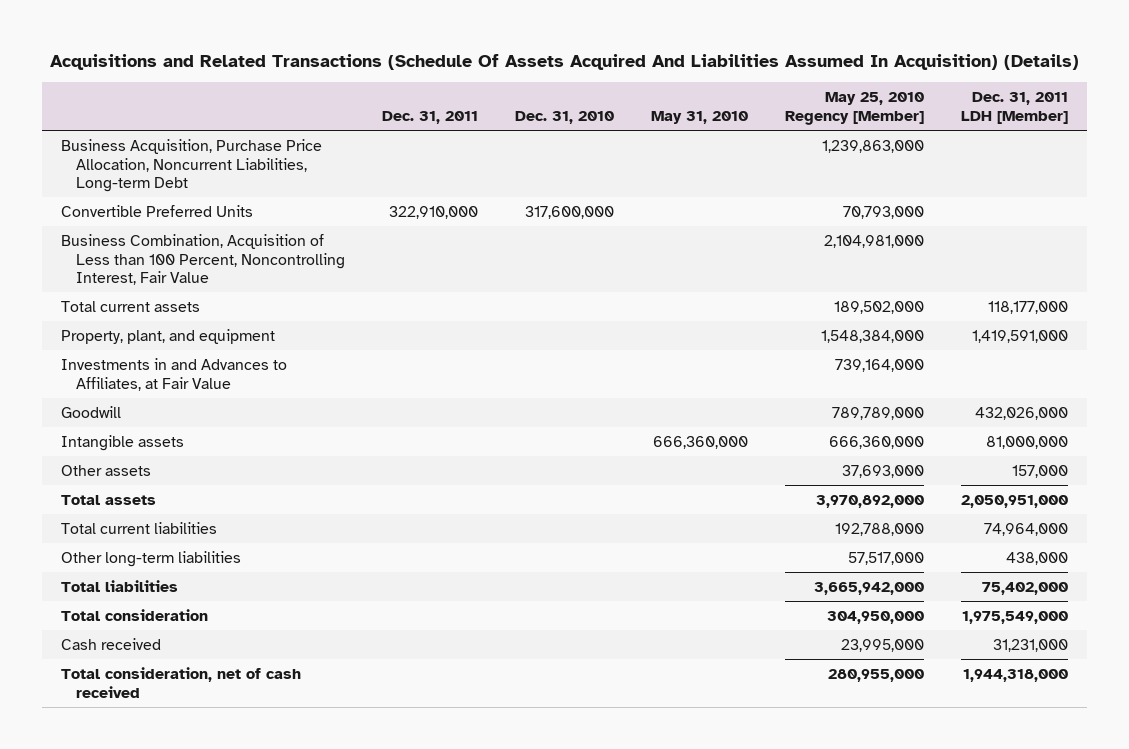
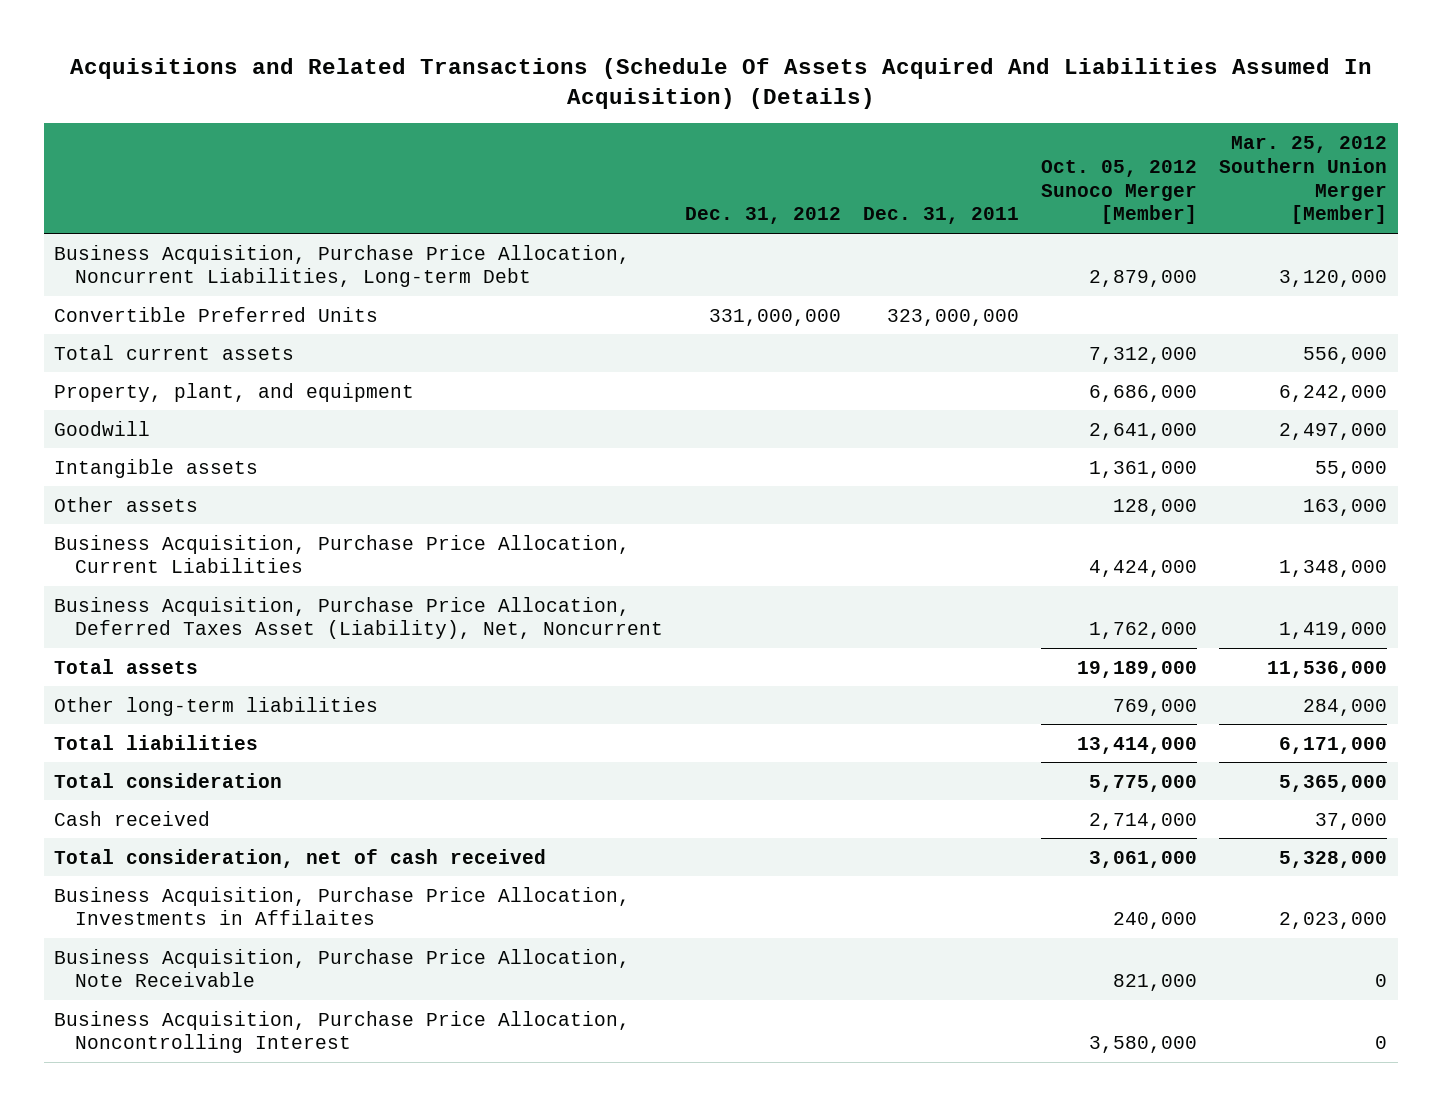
[515,110,615,124] Dec. 31, 2010 -> none
[651,110,749,124] May 31, 2010 -> none
[785,92,925,125] May 25, 2010 Regency [Member] -> none
[961,92,1069,124] Dec. 31, 2011 LDH [Member] -> none
none -> [685,207,842,225] Dec. 31, 2012
none -> [1041,159,1198,225] Oct. 05, 2012 Sunoco Merger [Member]
none -> [1219,135,1388,225] Mar. 25, 2012 Southern Union Merger [Member]
[61,233,345,286] Business Combination, Acquisition of Less than 100 Percent, Noncontrolling Interest, Fair Value -> none
[389,205,479,219] 322,910,000 -> [887,308,1020,326] 323,000,000
[61,357,288,391] Investments in and Advances to Affiliates, at Fair Value -> none
none -> [54,534,631,574] Business Acquisition, Purchase Price Allocation, Current Liabilities
none -> [54,596,664,640] Business Acquisition, Purchase Price Allocation, Deferred Taxes Asset (Liability), Net, Noncurrent
[61,521,218,534] Total current liabilities -> none
none -> [54,886,631,926] Business Acquisition, Purchase Price Allocation, Investments in Affilaites
none -> [54,948,631,988] Business Acquisition, Purchase Price Allocation, Note Receivable
none -> [54,1010,631,1054] Business Acquisition, Purchase Price Allocation, Noncontrolling Interest

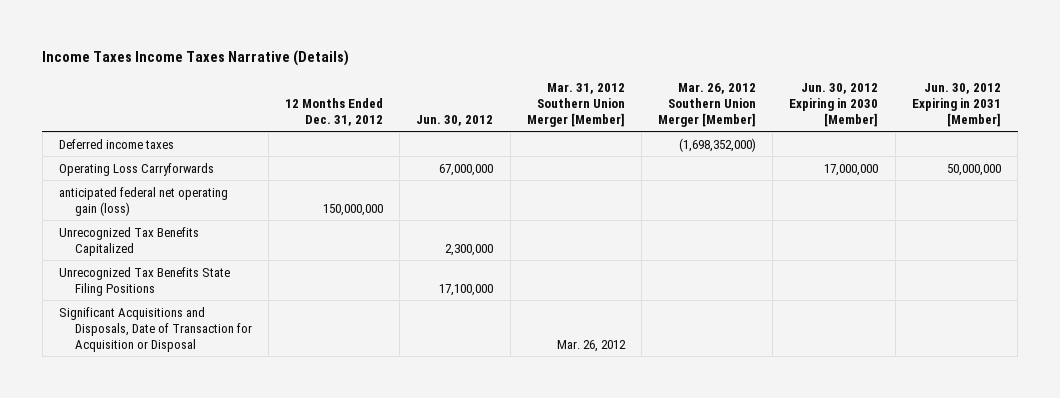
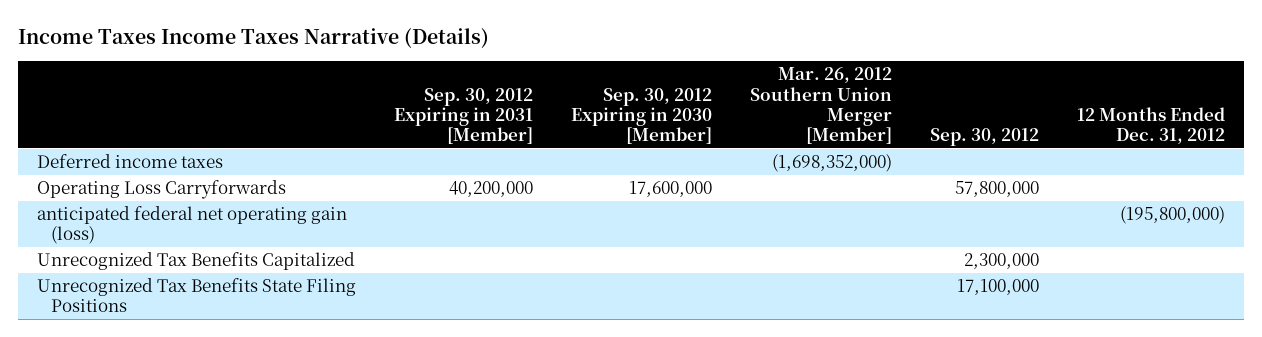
[416,114,494,126] Jun. 30, 2012 -> none
[526,82,625,127] Mar. 31, 2012 Southern Union Merger [Member] -> none
[789,82,879,127] Jun. 30, 2012 Expiring in 2030 [Member] -> none
[911,82,1001,127] Jun. 30, 2012 Expiring in 2031 [Member] -> none
none -> [394,87,534,145] Sep. 30, 2012 Expiring in 2031 [Member]
none -> [571,87,713,145] Sep. 30, 2012 Expiring in 2030 [Member]
none -> [930,128,1040,147] Sep. 30, 2012
[322,203,383,216] 150,000,000 -> [1120,205,1226,224] (195,800,000)
[58,306,252,352] Significant Acquisitions and Disposals, Date of Transaction for Acquisition or Disposal -> none

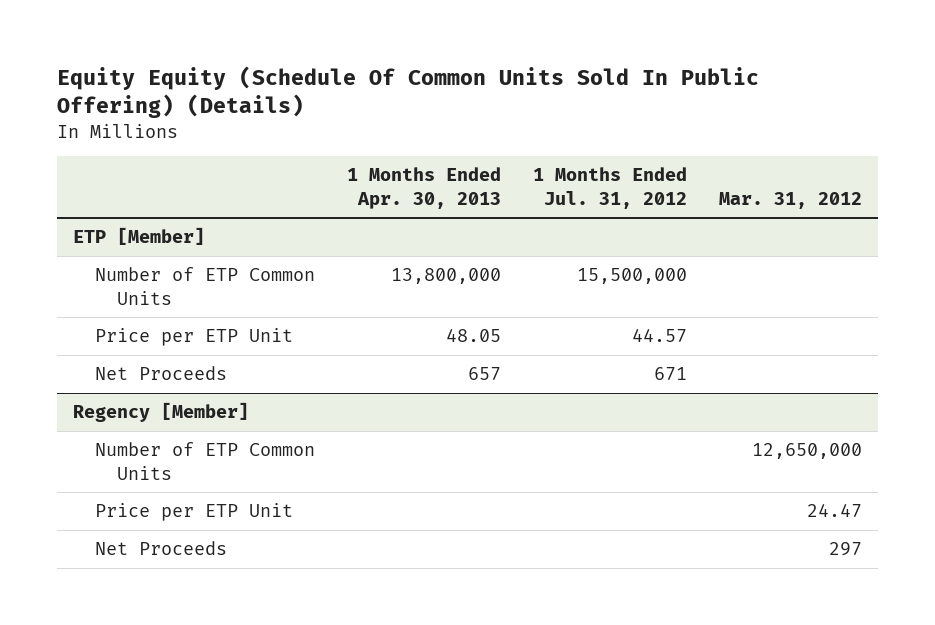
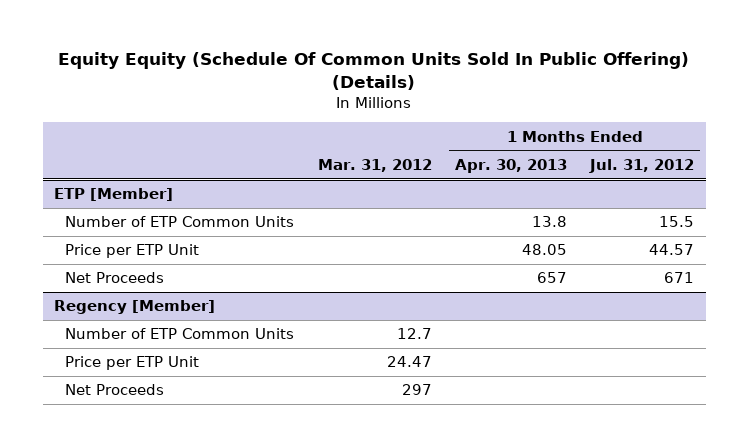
[390,268,501,285] 13,800,000 -> [532,216,568,228] 13.8
[576,268,687,285] 15,500,000 -> [659,216,695,228] 15.5
[752,443,863,460] 12,650,000 -> [396,328,432,340] 12.7

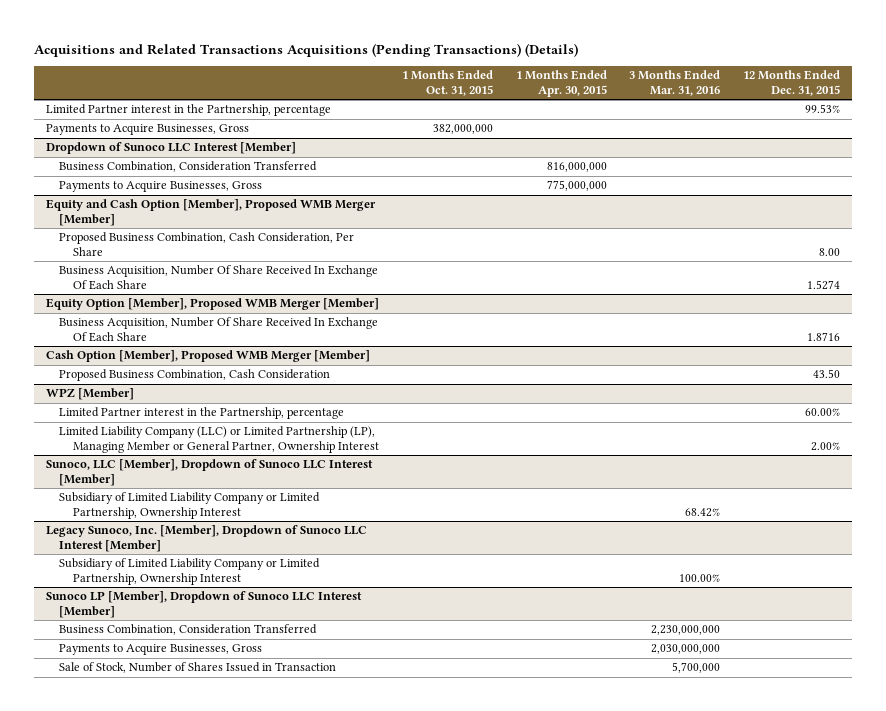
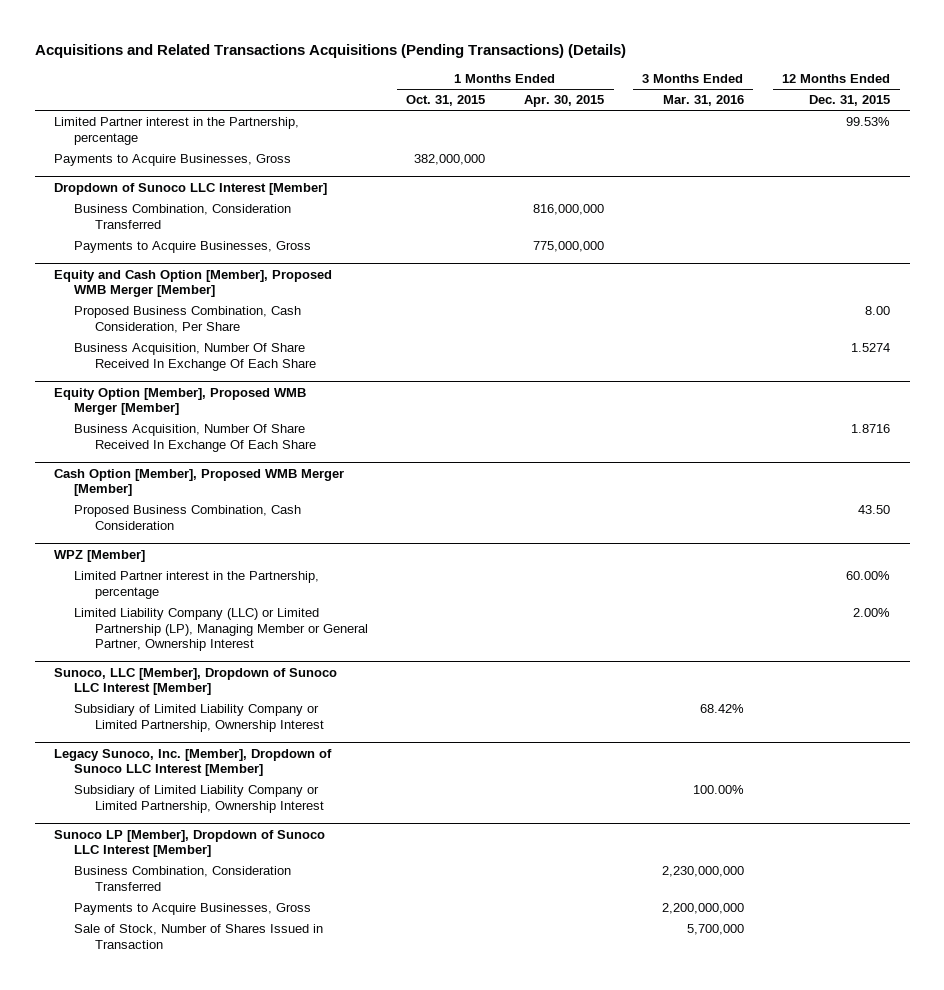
[651,644,721,655] 2,030,000,000 -> [661,903,744,915] 2,200,000,000

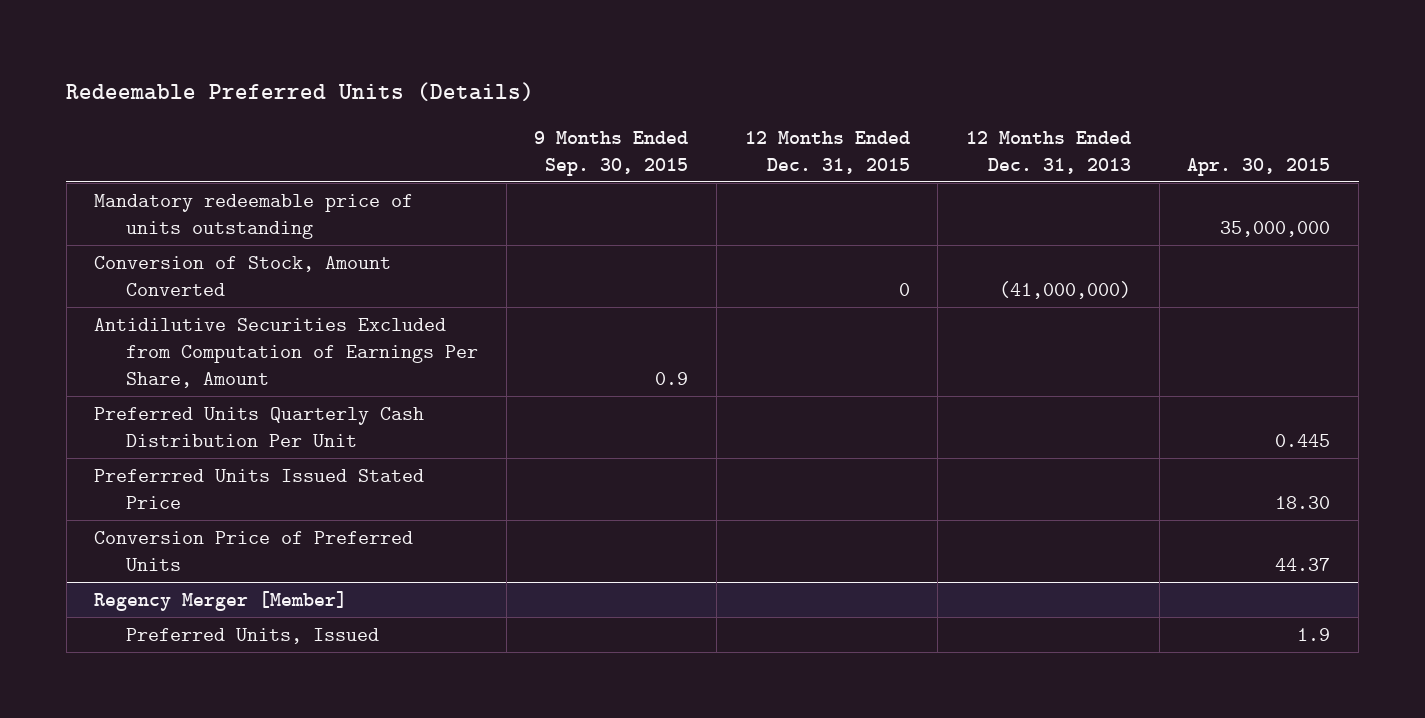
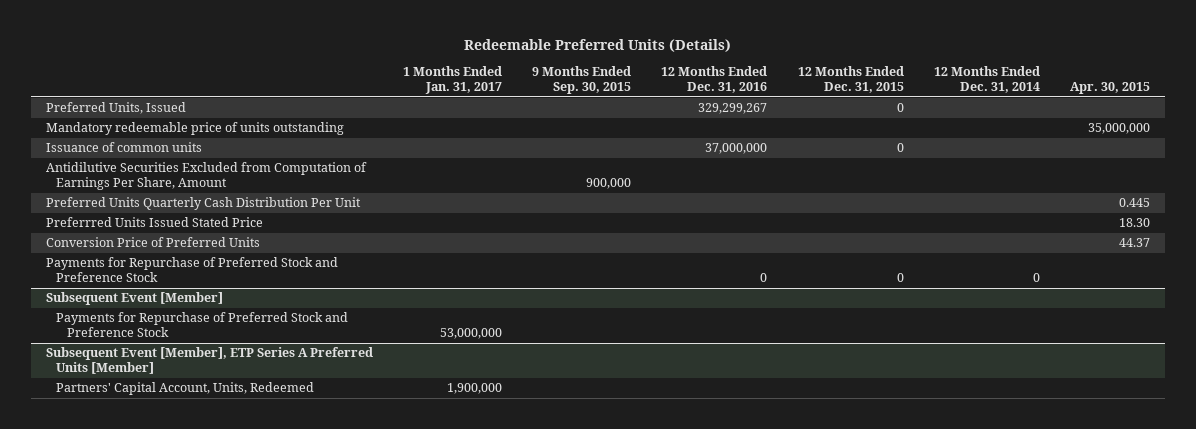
[966,130,1132,174] 12 Months Ended Dec. 31, 2013 -> none
none -> [402,66,502,95] 1 Months Ended Jan. 31, 2017
none -> [661,66,768,94] 12 Months Ended Dec. 31, 2016
none -> [933,66,1040,94] 12 Months Ended Dec. 31, 2014
none -> [45,102,186,115] Preferred Units, Issued
[94,255,392,297] Conversion of Stock, Amount Converted -> [45,142,202,153] Issuance of common units
[655,372,689,386] 0.9 -> [586,178,632,190] 900,000
[94,590,348,611] Regency Merger [Member] -> none
[126,627,380,644] Preferred Units, Issued -> none
none -> [45,257,338,283] Payments for Repurchase of Preferred Stock and Preference Stock
none -> [45,292,223,306] Subsequent Event [Member]
none -> [56,312,349,338] Payments for Repurchase of Preferred Stock and Preference Stock
none -> [45,347,373,375] Subsequent Event [Member], ETP Series A Preferred Units [Member]
none -> [56,382,315,396] Partners' Capital Account, Units, Redeemed

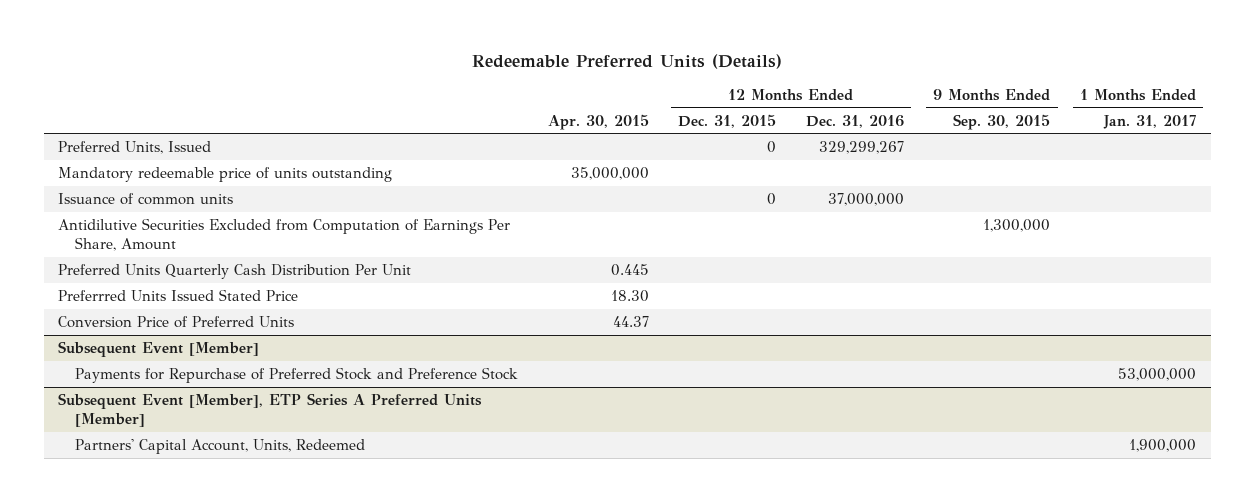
[933,66,1040,94] 12 Months Ended Dec. 31, 2014 -> none
[586,178,632,190] 900,000 -> [983,218,1051,232] 1,300,000
[45,257,338,283] Payments for Repurchase of Preferred Stock and Preference Stock -> none

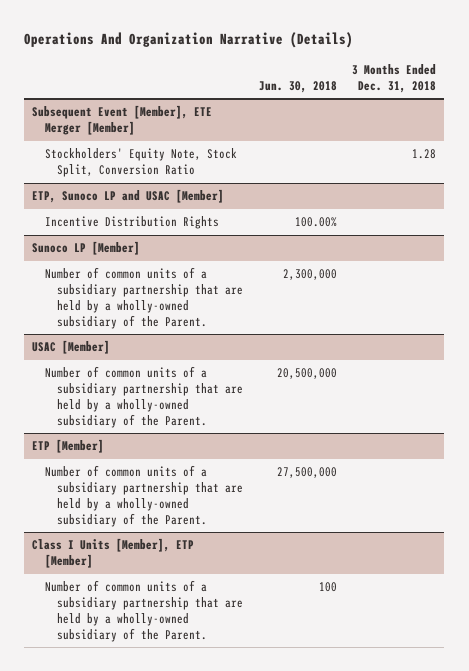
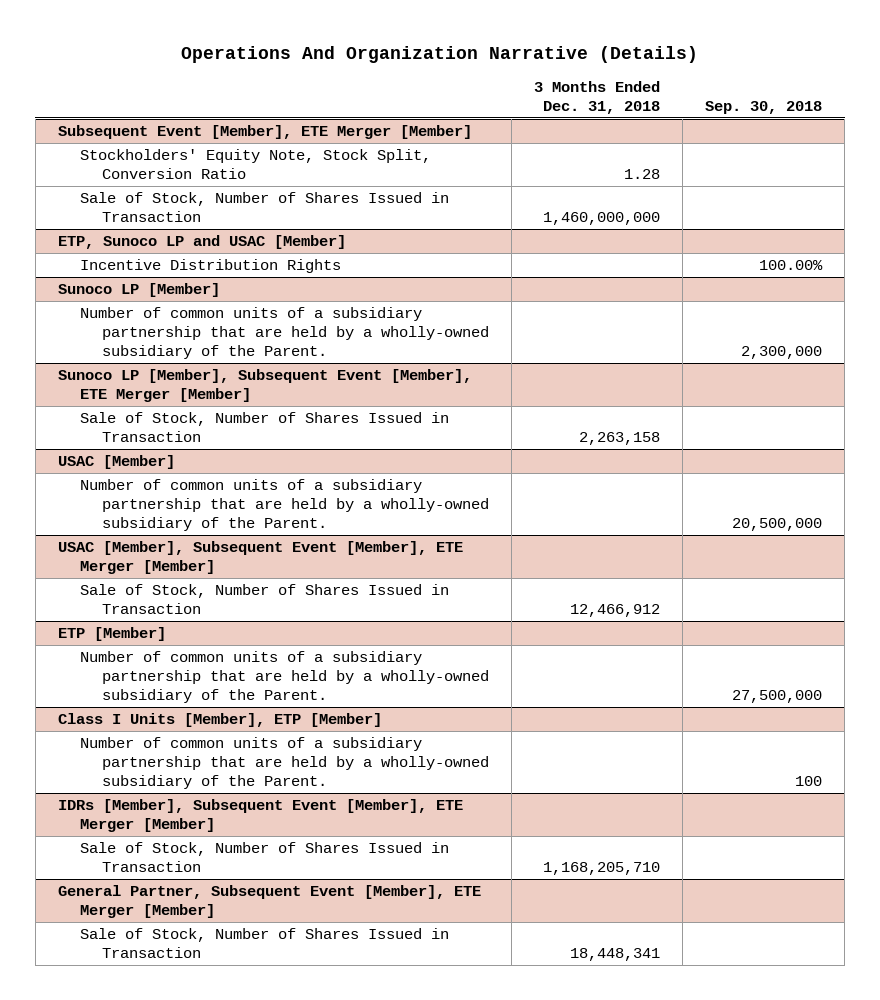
[258,80,337,93] Jun. 30, 2018 -> none
none -> [704,100,822,114] Sep. 30, 2018
none -> [79,192,449,223] Sale of Stock, Number of Shares Issued in Transaction
none -> [57,369,472,403] Sunoco LP [Member], Subsequent Event [Member], ETE Merger [Member]
none -> [79,412,449,443] Sale of Stock, Number of Shares Issued in Transaction
none -> [57,541,463,575] USAC [Member], Subsequent Event [Member], ETE Merger [Member]
none -> [79,584,449,615] Sale of Stock, Number of Shares Issued in Transaction
none -> [57,799,463,833] IDRs [Member], Subsequent Event [Member], ETE Merger [Member]
none -> [79,842,449,873] Sale of Stock, Number of Shares Issued in Transaction
none -> [57,885,481,919] General Partner, Subsequent Event [Member], ETE Merger [Member]
none -> [79,928,449,959] Sale of Stock, Number of Shares Issued in Transaction

